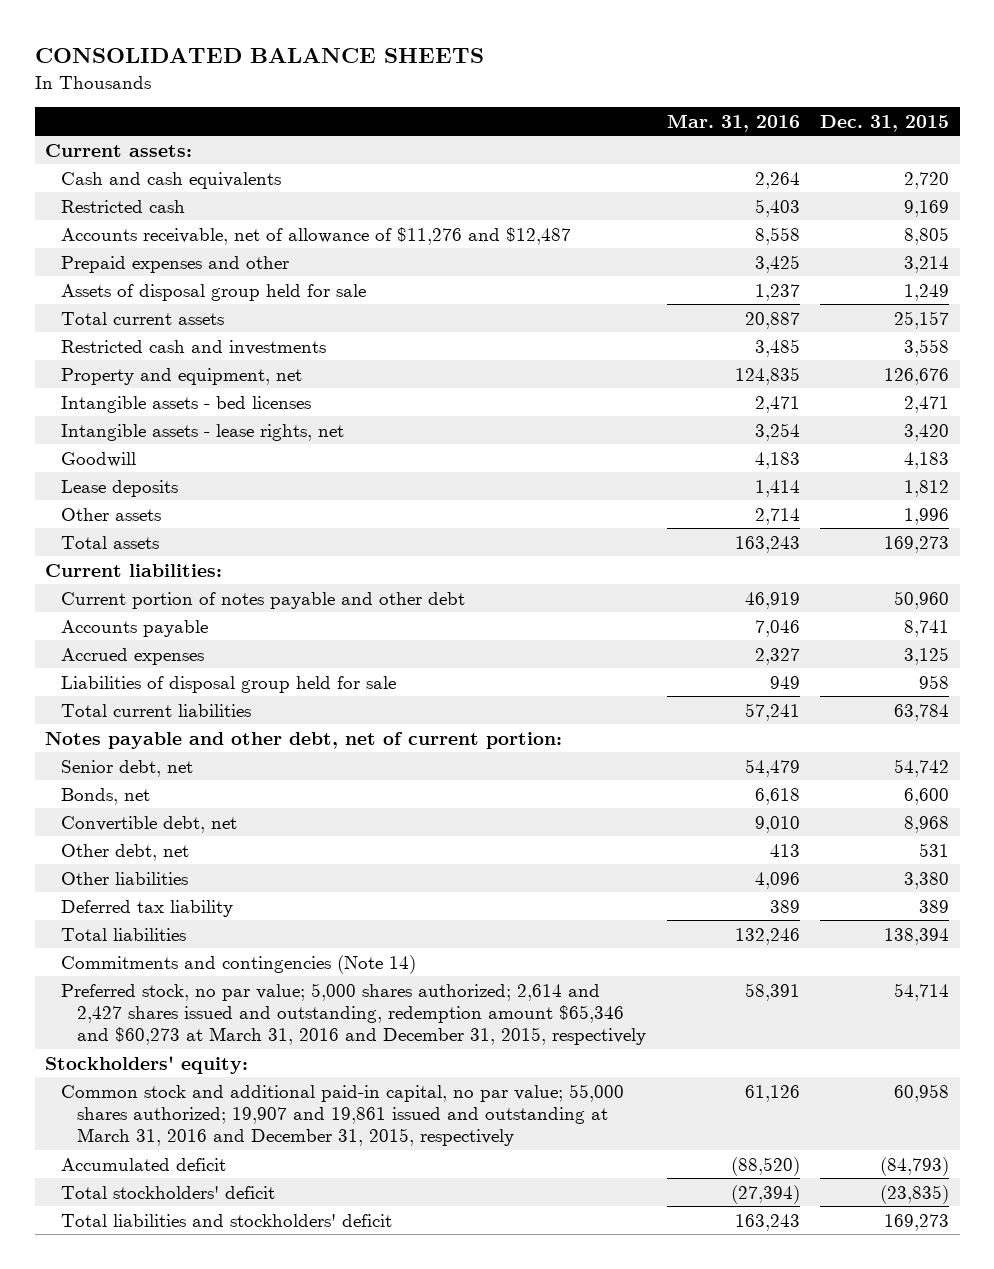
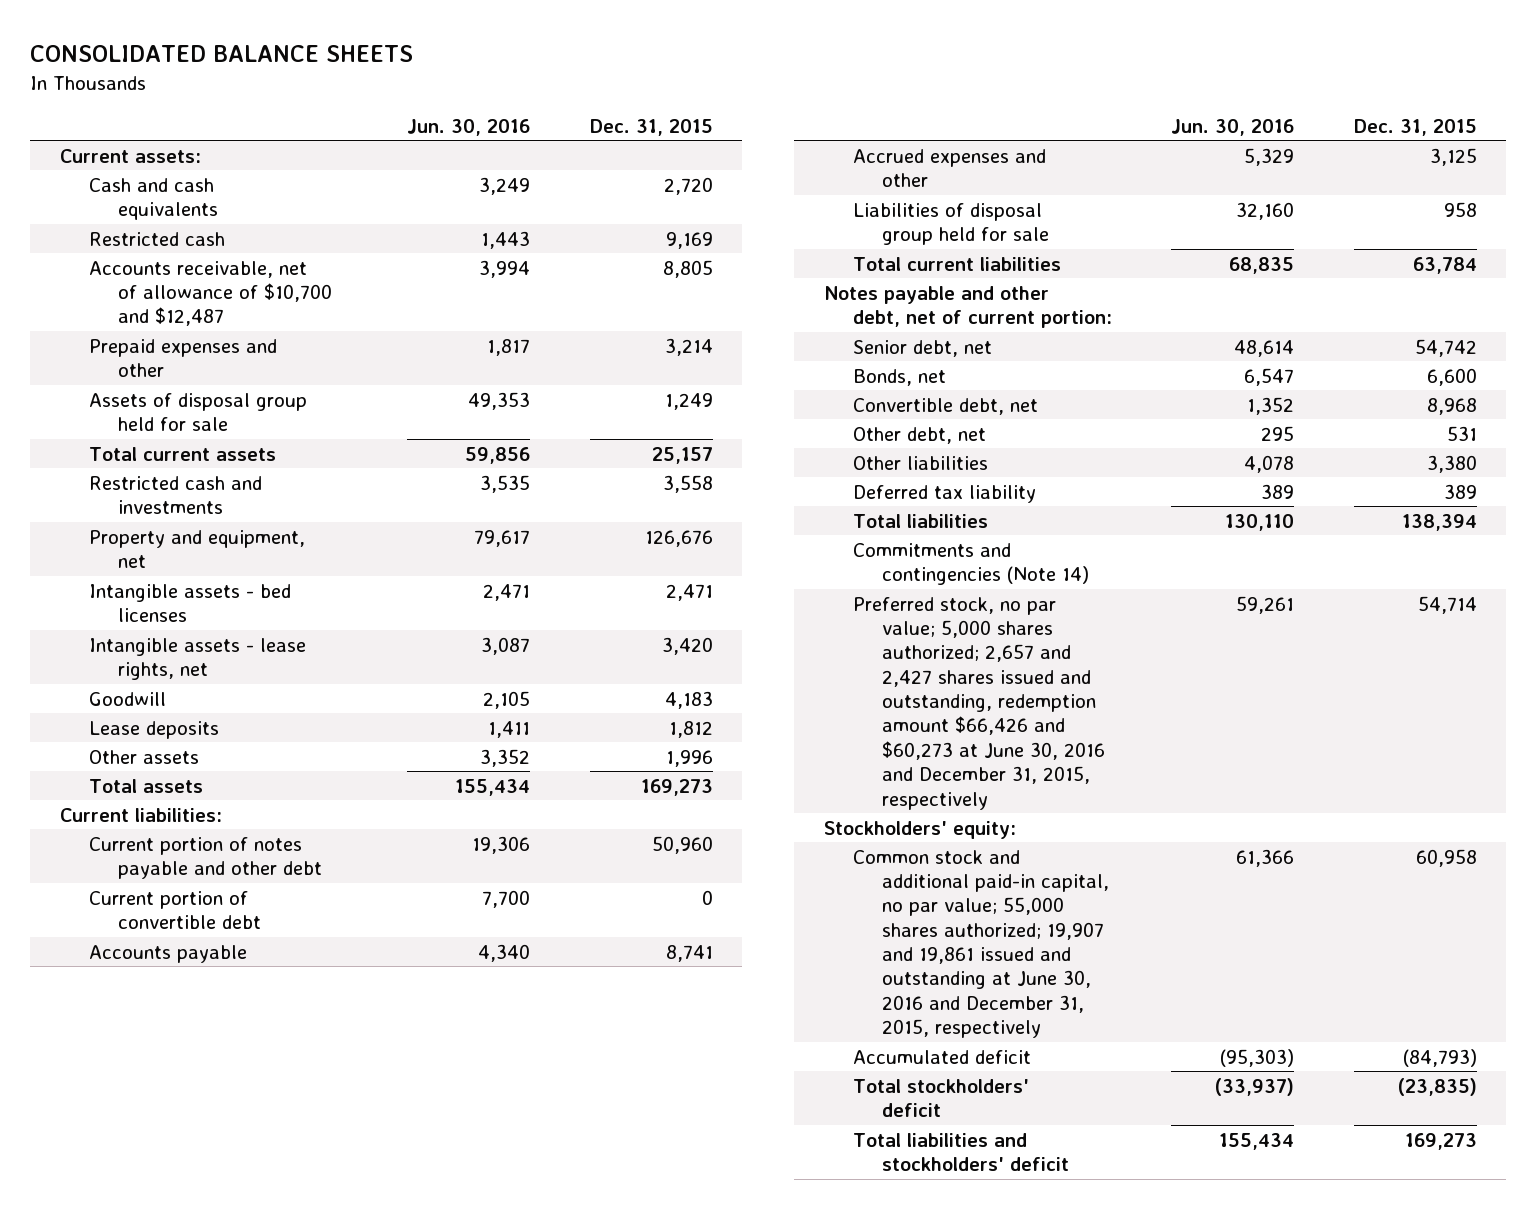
[666,113,800,132] Mar. 31, 2016 -> none
none -> [407,118,531,136] Jun. 30, 2016
[61,226,572,245] Accounts receivable, net of allowance of $11,276 and $12,487 -> [88,260,332,327] Accounts receivable, net of allowance of $10,700 and $12,487
none -> [88,890,261,930] Current portion of convertible debt
[61,647,205,665] Accrued expenses -> [852,148,1046,188] Accrued expenses and other
[61,982,647,1046] Preferred stock, no par value; 5,000 shares authorized; 2,614 and 2,427 shares issued and outstanding, redemption amount $65,346 and $60,273 at March 31, 2016 and December 31, 2015, respectively -> [852,596,1105,810] Preferred stock, no par value; 5,000 shares authorized; 2,657 and 2,427 shares issued and outstanding, redemption amount $66,426 and $60,273 at June 30, 2016 and December 31, 2015, respectively
[61,1083,625,1147] Common stock and additional paid-in capital, no par value; 55,000 shares authorized; 19,907 and 19,861 issued and outstanding at March 31, 2016 and December 31, 2015, respectively -> [852,849,1109,1039] Common stock and additional paid-in capital, no par value; 55,000 shares authorized; 19,907 and 19,861 issued and outstanding at June 30, 2016 and December 31, 2015, respectively

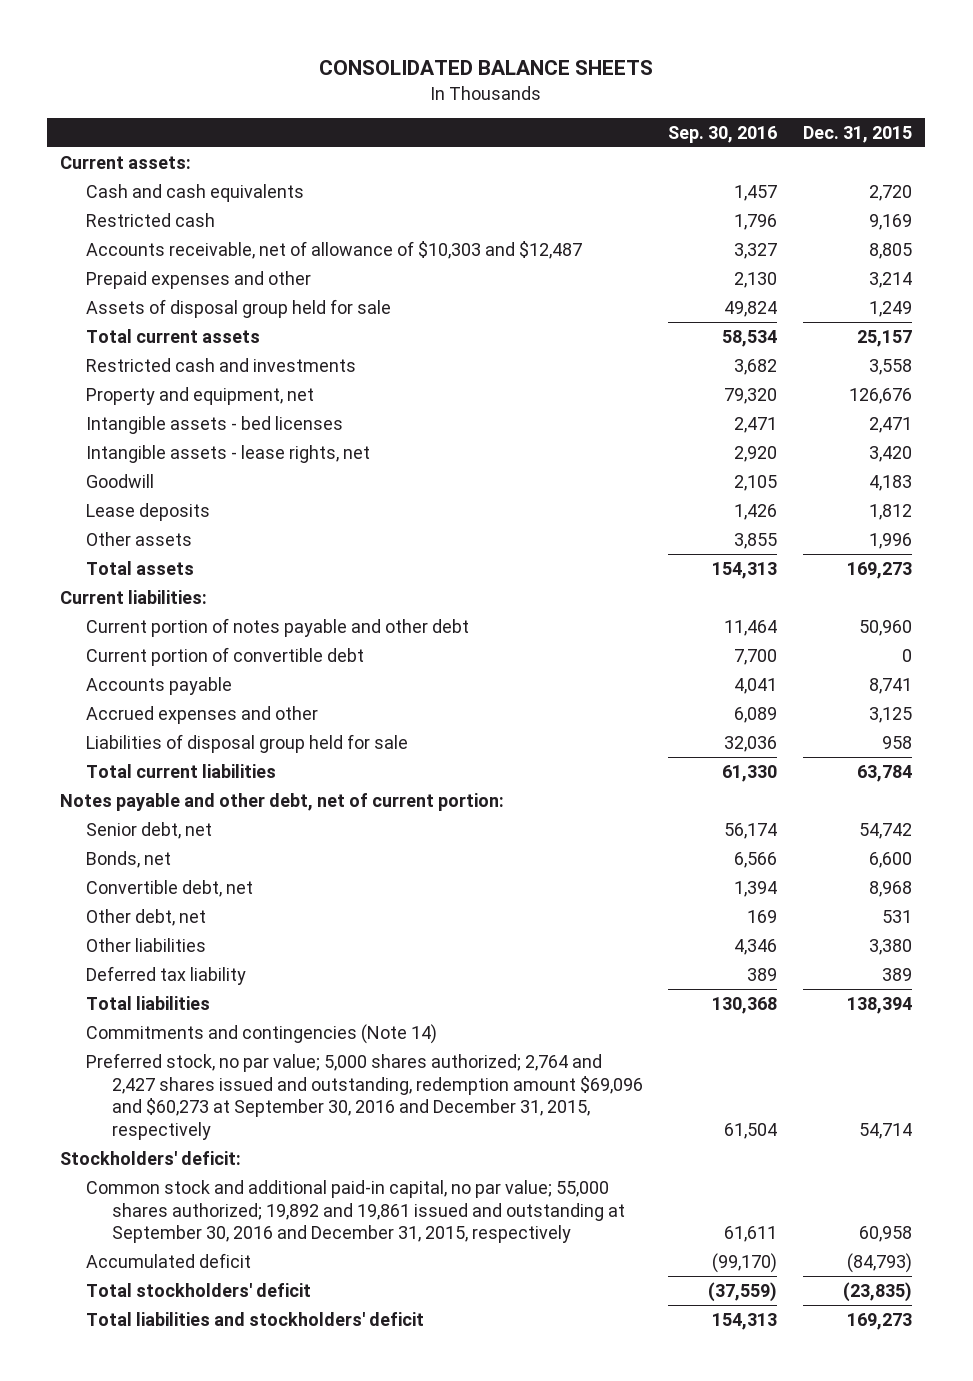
[407,118,531,136] Jun. 30, 2016 -> none
none -> [668,125,778,143] Sep. 30, 2016
[88,260,332,327] Accounts receivable, net of allowance of $10,700 and $12,487 -> [85,240,582,259] Accounts receivable, net of allowance of $10,303 and $12,487
[852,596,1105,810] Preferred stock, no par value; 5,000 shares authorized; 2,657 and 2,427 shares issued and outstanding, redemption amount $66,426 and $60,273 at June 30, 2016 and December 31, 2015, respectively -> [85,1052,643,1140] Preferred stock, no par value; 5,000 shares authorized; 2,764 and 2,427 shares issued and outstanding, redemption amount $69,096 and $60,273 at September 30, 2016 and December 31, 2015, respectively
[823,820,1016,839] Stockholders' equity: -> [60,1150,242,1165] Stockholders' deficit:
[852,849,1109,1039] Common stock and additional paid-in capital, no par value; 55,000 shares authorized; 19,907 and 19,861 issued and outstanding at June 30, 2016 and December 31, 2015, respectively -> [85,1179,625,1244] Common stock and additional paid-in capital, no par value; 55,000 shares authorized; 19,892 and 19,861 issued and outstanding at September 30, 2016 and December 31, 2015, respectively

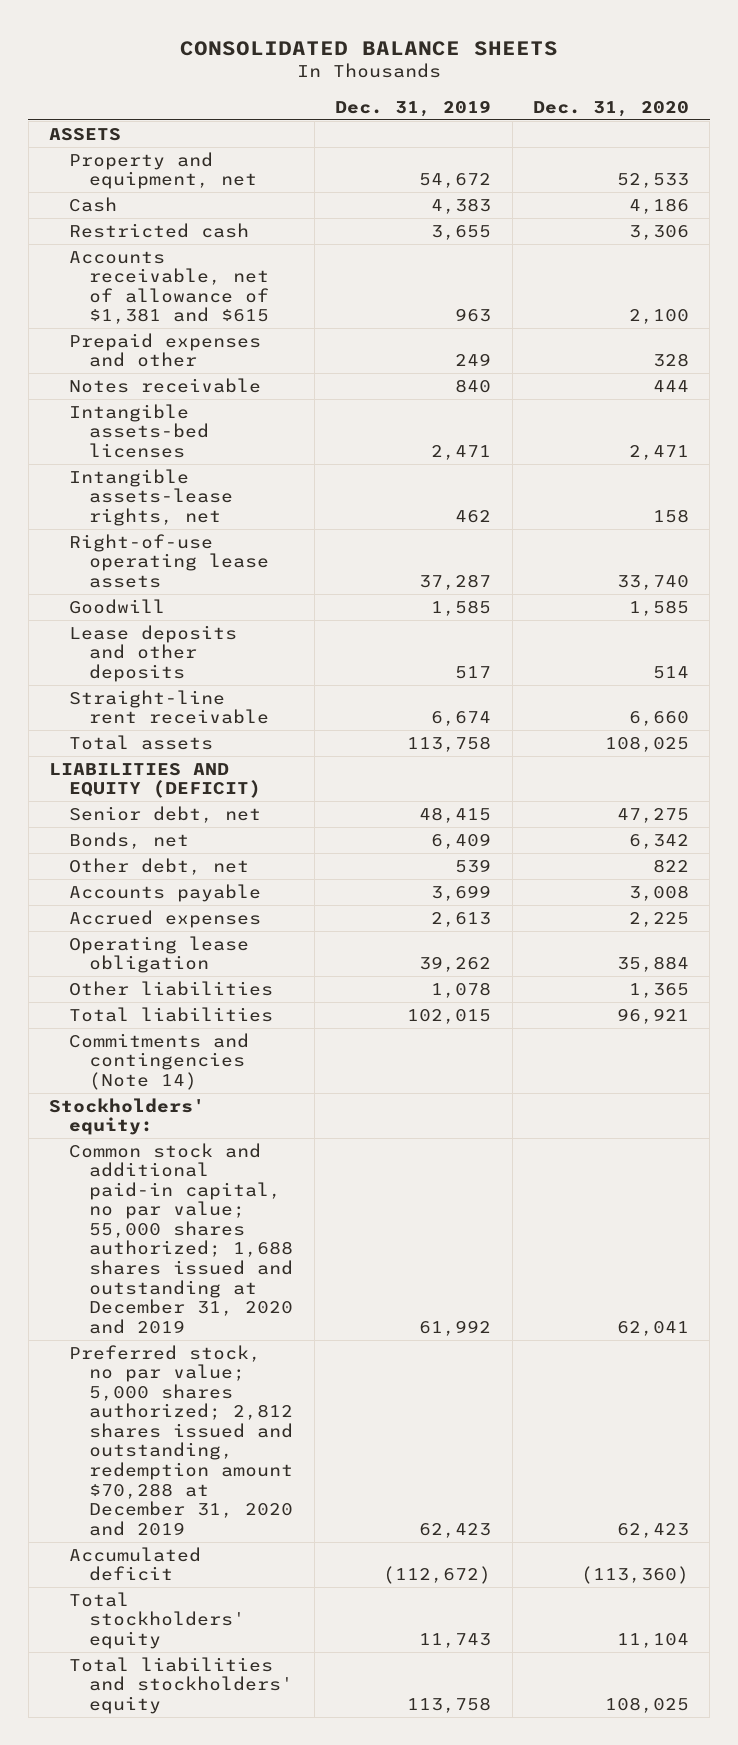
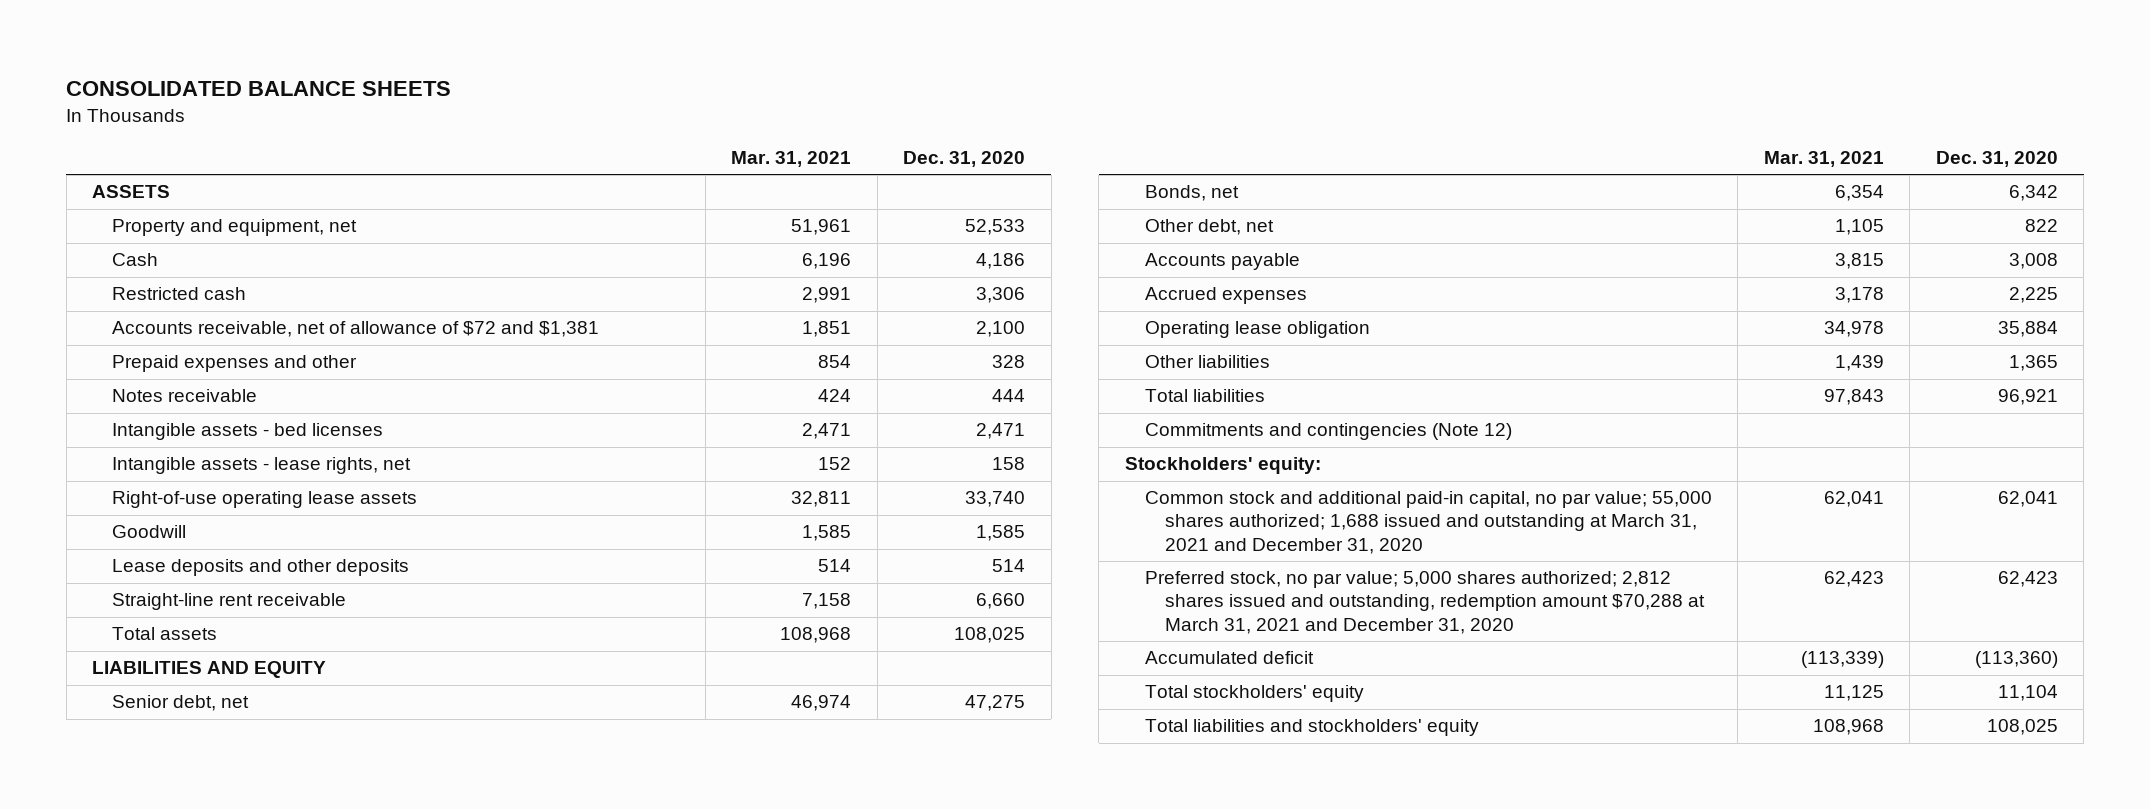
[335,99,492,117] Dec. 31, 2019 -> none
none -> [731,150,852,167] Mar. 31, 2021
[69,250,270,325] Accounts receivable, net of allowance of $1,381 and $615 -> [112,321,600,338] Accounts receivable, net of allowance of $72 and $1,381
[69,403,210,458] Intangible assets-bed licenses -> [112,423,384,441] Intangible assets - bed licenses
[69,468,234,526] Intangible assets-lease rights, net -> [112,457,412,475] Intangible assets - lease rights, net
[49,762,262,799] LIABILITIES AND EQUITY (DEFICIT) -> [92,661,327,679] LIABILITIES AND EQUITY
[69,1032,250,1090] Commitments and contingencies (Note 14) -> [1144,423,1512,441] Commitments and contingencies (Note 12)
[69,1142,294,1334] Common stock and additional paid-in capital, no par value; 55,000 shares authorized; 1,688 shares issued and outstanding at December 31, 2020 and 2019 -> [1144,491,1712,554] Common stock and additional paid-in capital, no par value; 55,000 shares authorized; 1,688 issued and outstanding at March 31, 2021 and December 31, 2020
[69,1344,294,1536] Preferred stock, no par value; 5,000 shares authorized; 2,812 shares issued and outstanding, redemption amount $70,288 at December 31, 2020 and 2019 -> [1144,571,1706,634] Preferred stock, no par value; 5,000 shares authorized; 2,812 shares issued and outstanding, redemption amount $70,288 at March 31, 2021 and December 31, 2020

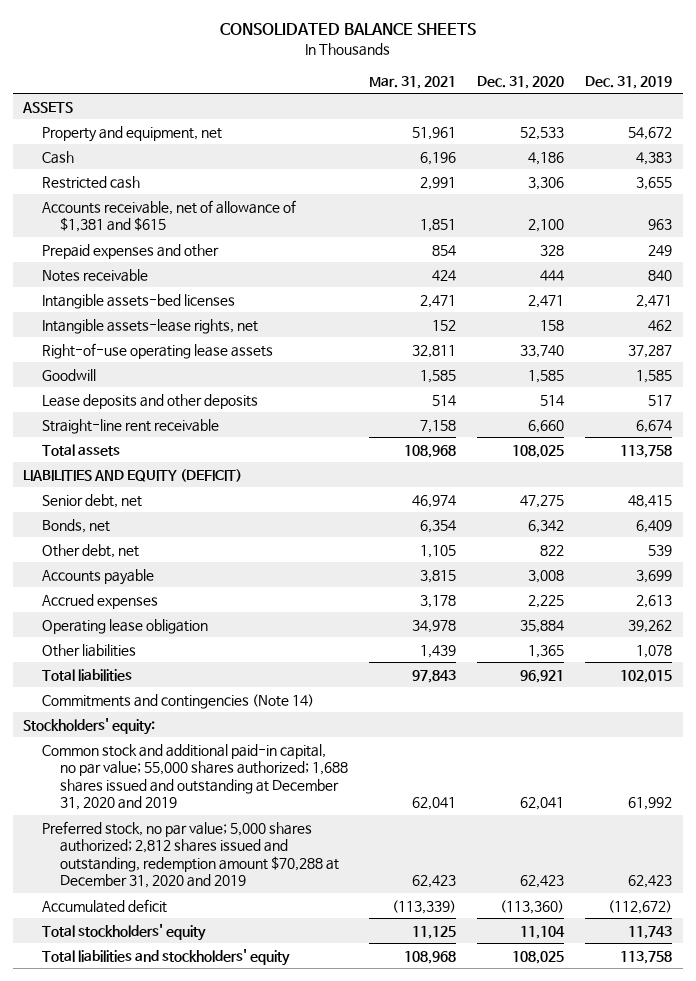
none -> [585,75,673,89] Dec. 31, 2019
[112,321,600,338] Accounts receivable, net of allowance of $72 and $1,381 -> [41,199,296,233] Accounts receivable, net of allowance of $1,381 and $615
[112,423,384,441] Intangible assets - bed licenses -> [41,293,235,309] Intangible assets-bed licenses
[112,457,412,475] Intangible assets - lease rights, net -> [41,318,258,334] Intangible assets-lease rights, net
[92,661,327,679] LIABILITIES AND EQUITY -> [23,468,243,482] LIABILITIES AND EQUITY (DEFICIT)
[1144,423,1512,441] Commitments and contingencies (Note 12) -> [41,693,314,709] Commitments and contingencies (Note 14)
[1144,491,1712,554] Common stock and additional paid-in capital, no par value; 55,000 shares authorized; 1,688 issued and outstanding at March 31, 2021 and December 31, 2020 -> [41,743,348,811] Common stock and additional paid-in capital, no par value; 55,000 shares authorized; 1,688 shares issued and outstanding at December 31, 2020 and 2019
[1144,571,1706,634] Preferred stock, no par value; 5,000 shares authorized; 2,812 shares issued and outstanding, redemption amount $70,288 at March 31, 2021 and December 31, 2020 -> [41,820,339,889] Preferred stock, no par value; 5,000 shares authorized; 2,812 shares issued and outstanding, redemption amount $70,288 at December 31, 2020 and 2019

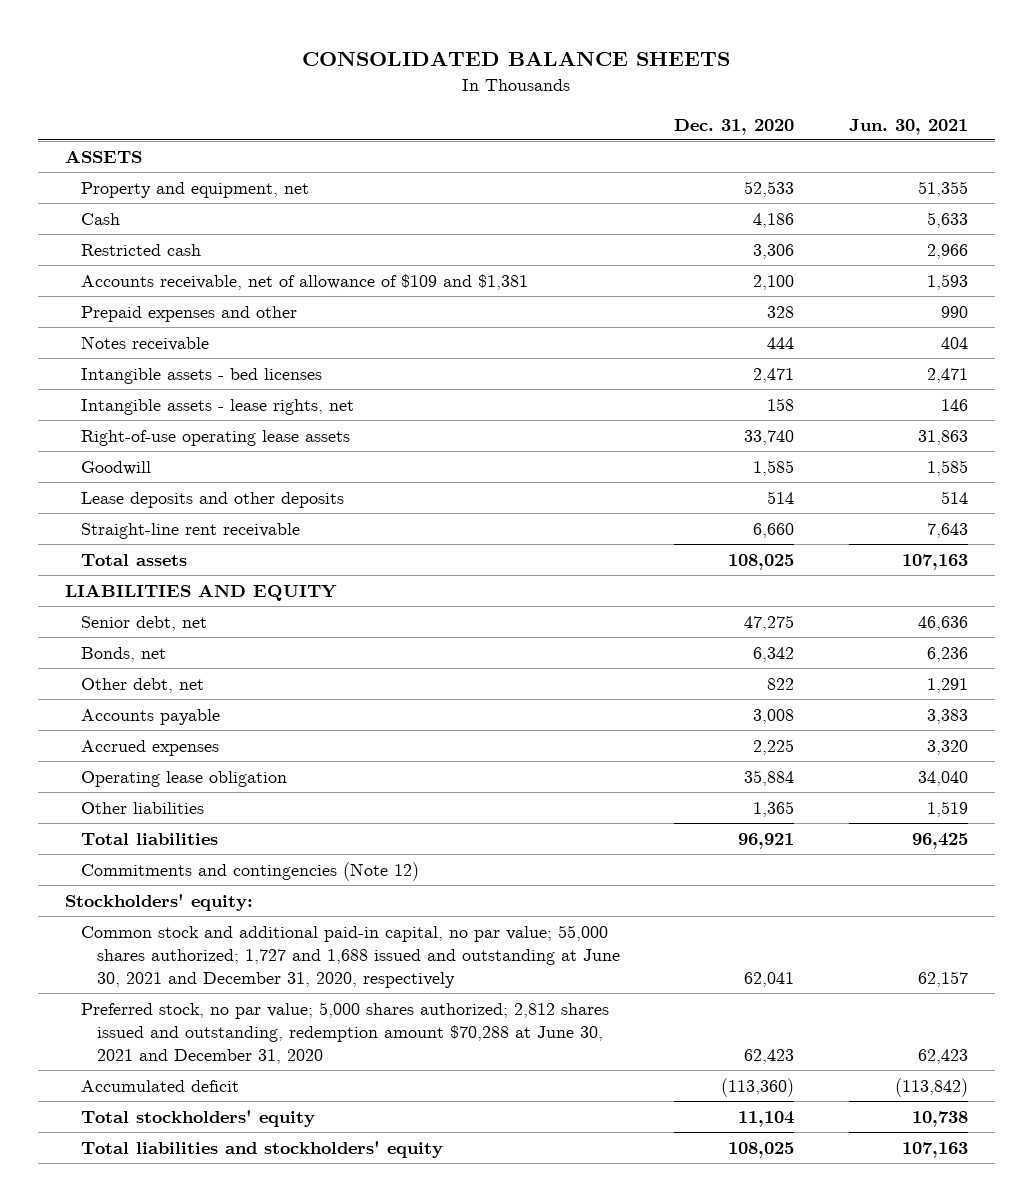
[369,75,457,89] Mar. 31, 2021 -> none
[585,75,673,89] Dec. 31, 2019 -> none
none -> [848,118,968,135] Jun. 30, 2021
[41,199,296,233] Accounts receivable, net of allowance of $1,381 and $615 -> [81,273,529,290] Accounts receivable, net of allowance of $109 and $1,381
[41,293,235,309] Intangible assets-bed licenses -> [81,367,323,384] Intangible assets - bed licenses
[41,318,258,334] Intangible assets-lease rights, net -> [81,398,355,415] Intangible assets - lease rights, net
[23,468,243,482] LIABILITIES AND EQUITY (DEFICIT) -> [65,583,338,601] LIABILITIES AND EQUITY
[41,693,314,709] Commitments and contingencies (Note 14) -> [81,861,420,881] Commitments and contingencies (Note 12)
[41,743,348,811] Common stock and additional paid-in capital, no par value; 55,000 shares authorized; 1,688 shares issued and outstanding at December 31, 2020 and 2019 -> [81,924,620,989] Common stock and additional paid-in capital, no par value; 55,000 shares authorized; 1,727 and 1,688 issued and outstanding at June 30, 2021 and December 31, 2020, respectively
[41,820,339,889] Preferred stock, no par value; 5,000 shares authorized; 2,812 shares issued and outstanding, redemption amount $70,288 at December 31, 2020 and 2019 -> [81,1001,610,1065] Preferred stock, no par value; 5,000 shares authorized; 2,812 shares issued and outstanding, redemption amount $70,288 at June 30, 2021 and December 31, 2020

